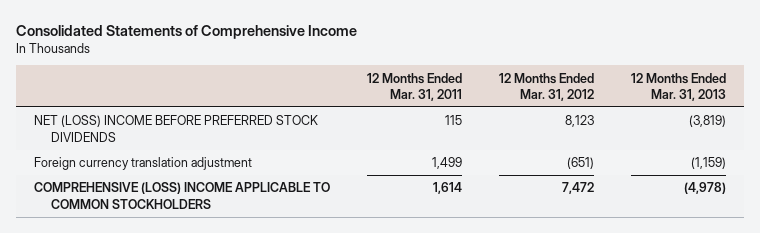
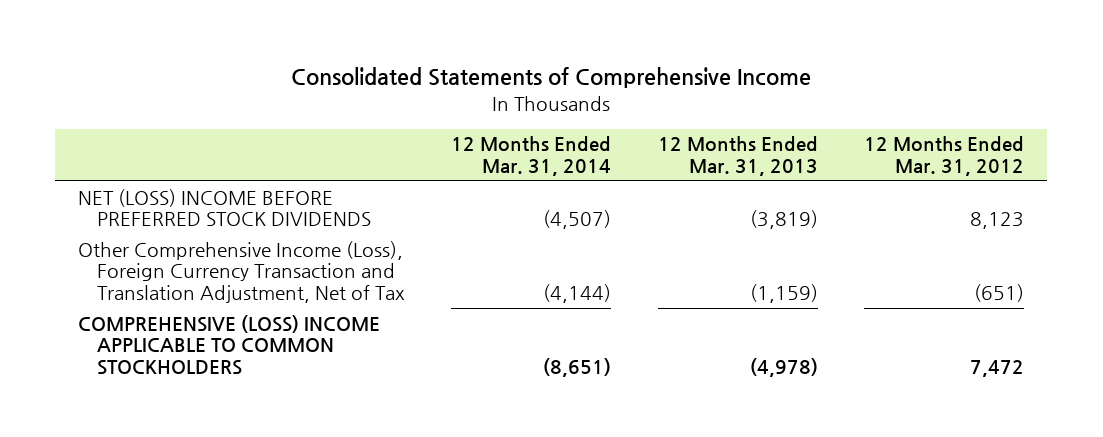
[367,72,463,101] 12 Months Ended Mar. 31, 2011 -> none
none -> [451,136,612,177] 12 Months Ended Mar. 31, 2014
[34,157,253,171] Foreign currency translation adjustment -> [78,240,405,304] Other Comprehensive Income (Loss), Foreign Currency Transaction and Translation Adjustment, Net of Tax

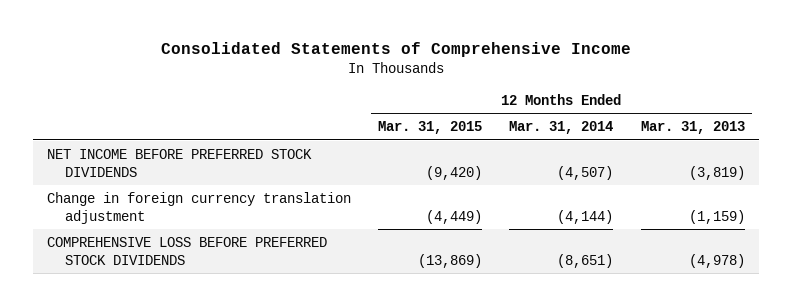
[864,136,1025,177] 12 Months Ended Mar. 31, 2012 -> none
none -> [377,121,482,135] Mar. 31, 2015
[78,188,371,227] NET (LOSS) INCOME BEFORE PREFERRED STOCK DIVIDENDS -> [46,148,312,177] NET INCOME BEFORE PREFERRED STOCK DIVIDENDS
[78,240,405,304] Other Comprehensive Income (Loss), Foreign Currency Transaction and Translation Adjustment, Net of Tax -> [46,191,351,224] Change in foreign currency translation adjustment
[78,314,381,376] COMPREHENSIVE (LOSS) INCOME APPLICABLE TO COMMON STOCKHOLDERS -> [46,236,327,265] COMPREHENSIVE LOSS BEFORE PREFERRED STOCK DIVIDENDS

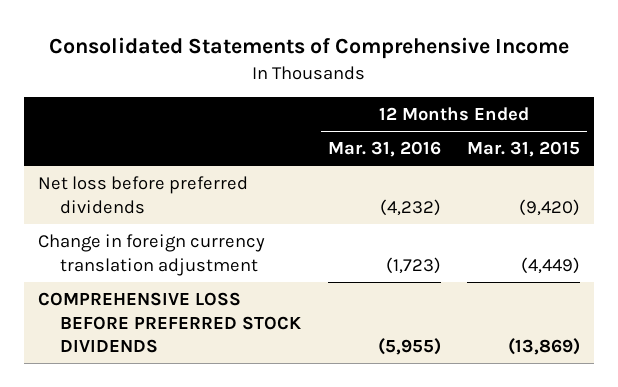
[509,121,614,135] Mar. 31, 2014 -> none
[640,121,745,135] Mar. 31, 2013 -> none
none -> [327,141,441,158] Mar. 31, 2016
[46,148,312,177] NET INCOME BEFORE PREFERRED STOCK DIVIDENDS -> [37,175,248,214] Net loss before preferred dividends

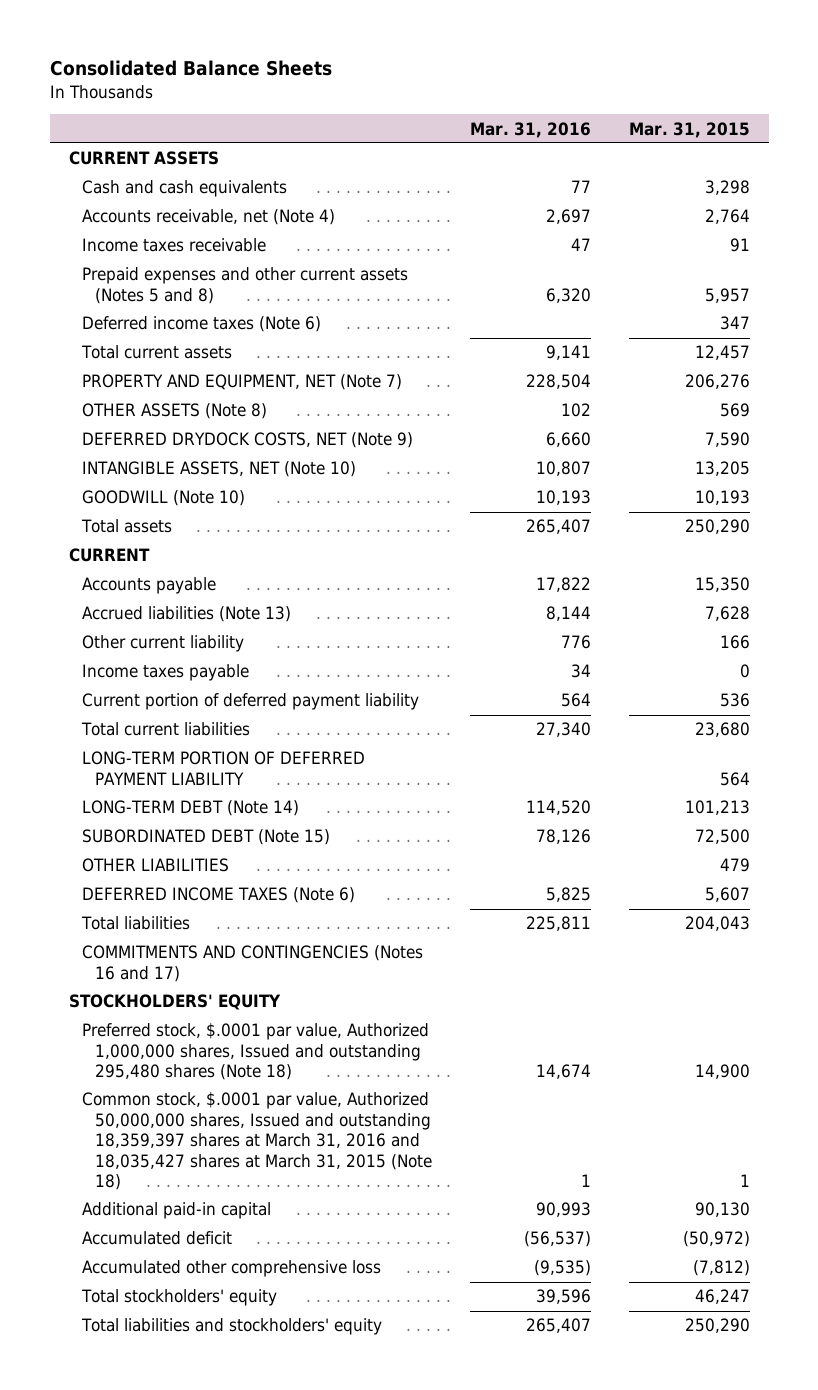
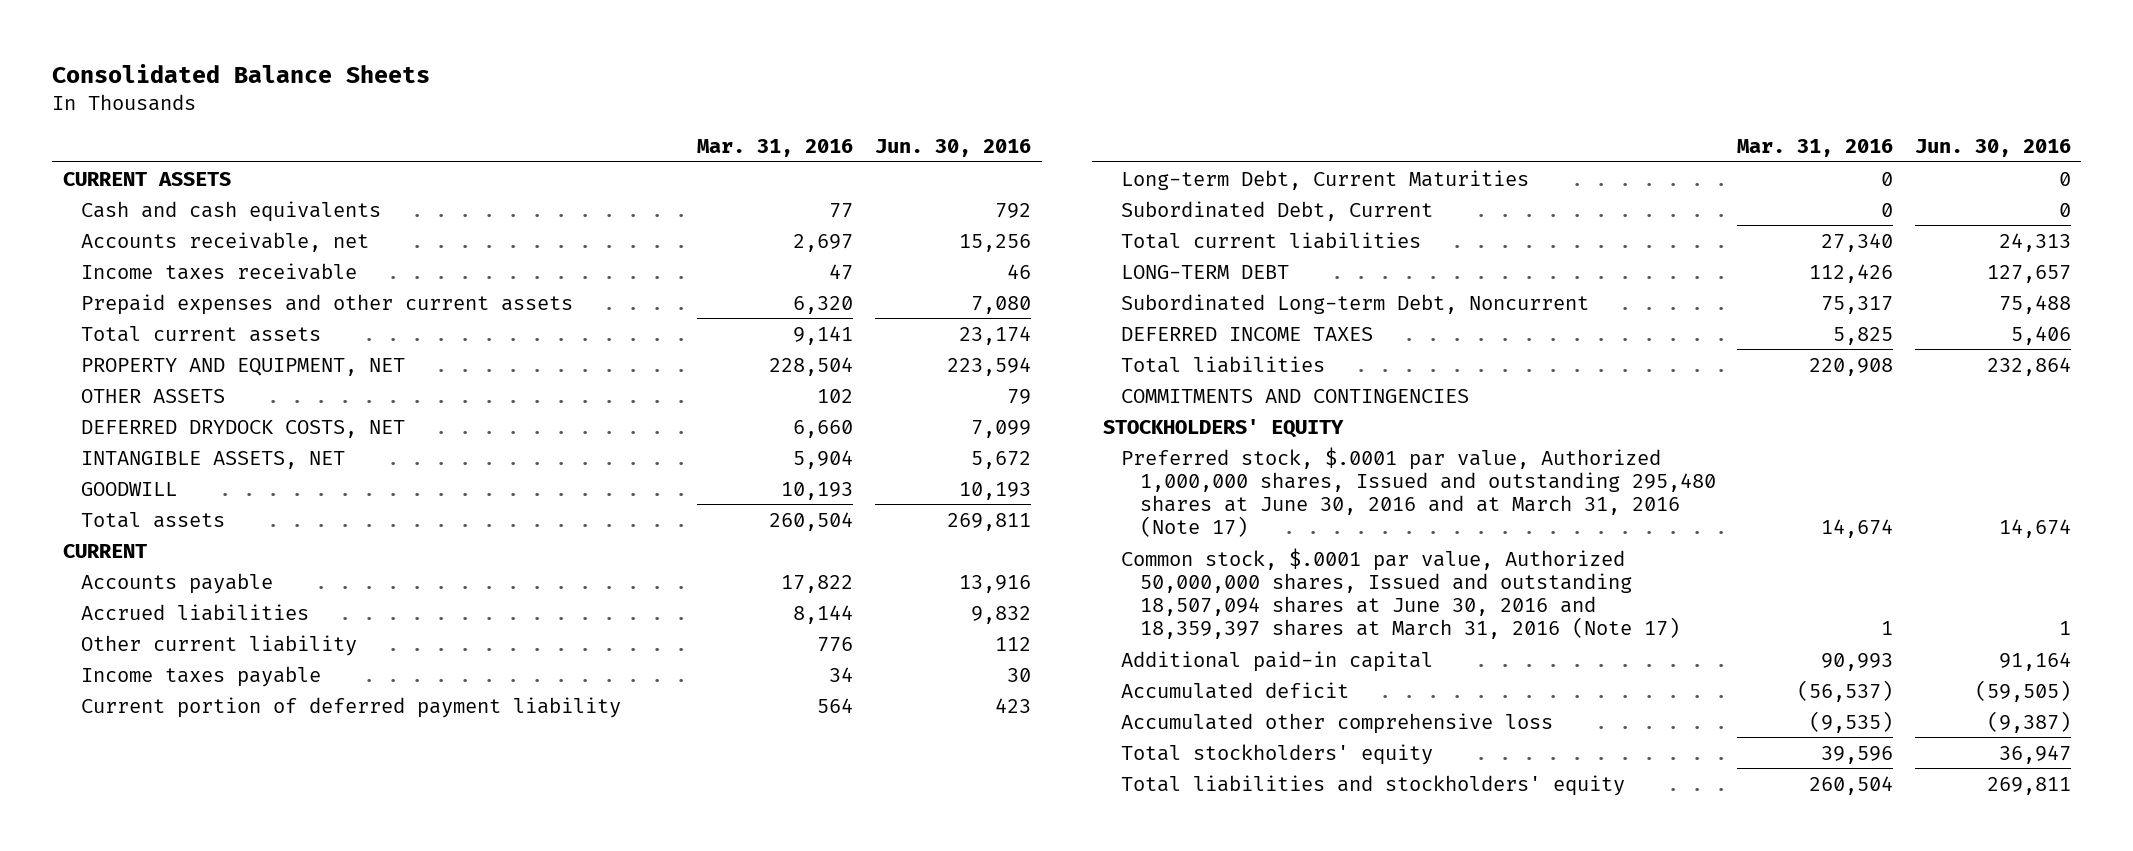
[628,121,750,138] Mar. 31, 2015 -> none
none -> [874,138,1031,157] Jun. 30, 2016
[81,209,335,226] Accounts receivable, net (Note 4) -> [81,231,370,252] Accounts receivable, net
[81,316,321,333] Deferred income taxes (Note 6) -> none
[81,267,408,304] Prepaid expenses and other current assets (Notes 5 and 8) -> [81,293,574,315] Prepaid expenses and other current assets
[81,374,402,391] PROPERTY AND EQUIPMENT, NET (Note 7) -> [81,357,406,376] PROPERTY AND EQUIPMENT, NET
[81,403,267,420] OTHER ASSETS (Note 8) -> [81,388,226,403] OTHER ASSETS
[81,432,413,449] DEFERRED DRYDOCK COSTS, NET (Note 9) -> [81,419,406,438] DEFERRED DRYDOCK COSTS, NET
[81,461,356,478] INTANGIBLE ASSETS, NET (Note 10) -> [81,450,346,469] INTANGIBLE ASSETS, NET
[535,461,591,477] 10,807 -> [793,449,854,469] 5,904
[81,490,245,507] GOODWILL (Note 10) -> [81,481,178,496] GOODWILL
[525,519,591,535] 265,407 -> [769,511,854,531] 260,504
[81,606,291,623] Accrued liabilities (Note 13) -> [81,603,310,621] Accrued liabilities
none -> [1121,169,1530,190] Long-term Debt, Current Maturities
none -> [1121,200,1434,221] Subordinated Debt, Current
[81,751,365,785] LONG-TERM PORTION OF DEFERRED PAYMENT LIABILITY -> none
[81,858,229,873] OTHER LIABILITIES -> none
[81,800,299,817] LONG-TERM DEBT (Note 14) -> [1121,264,1290,279] LONG-TERM DEBT
[525,800,591,816] 114,520 -> [1809,263,1894,283] 112,426
[81,829,330,846] SUBORDINATED DEBT (Note 15) -> [1121,293,1590,314] Subordinated Long-term Debt, Noncurrent
[535,829,591,845] 78,126 -> [1821,295,1894,314] 75,317
[81,887,355,904] DEFERRED INCOME TAXES (Note 6) -> [1121,326,1374,341] DEFERRED INCOME TAXES
[525,916,591,932] 225,811 -> [1809,357,1894,376] 220,908
[81,945,423,982] COMMITMENTS AND CONTINGENCIES (Notes 16 and 17) -> [1121,388,1470,403] COMMITMENTS AND CONTINGENCIES
[81,1023,429,1081] Preferred stock, $.0001 par value, Authorized 1,000,000 shares, Issued and outstanding 295,480 shares (Note 18) -> [1121,446,1716,538] Preferred stock, $.0001 par value, Authorized 1,000,000 shares, Issued and outstanding 295,480 shares at June 30, 2016 and at March 31, 2016 (Note 17)
[81,1092,432,1190] Common stock, $.0001 par value, Authorized 50,000,000 shares, Issued and outstanding 18,359,397 shares at March 31, 2016 and 18,035,427 shares at March 31, 2015 (Note 18) -> [1121,547,1680,640] Common stock, $.0001 par value, Authorized 50,000,000 shares, Issued and outstanding 18,507,094 shares at June 30, 2016 and 18,359,397 shares at March 31, 2016 (Note 17)
[525,1318,591,1334] 265,407 -> [1809,775,1894,795] 260,504

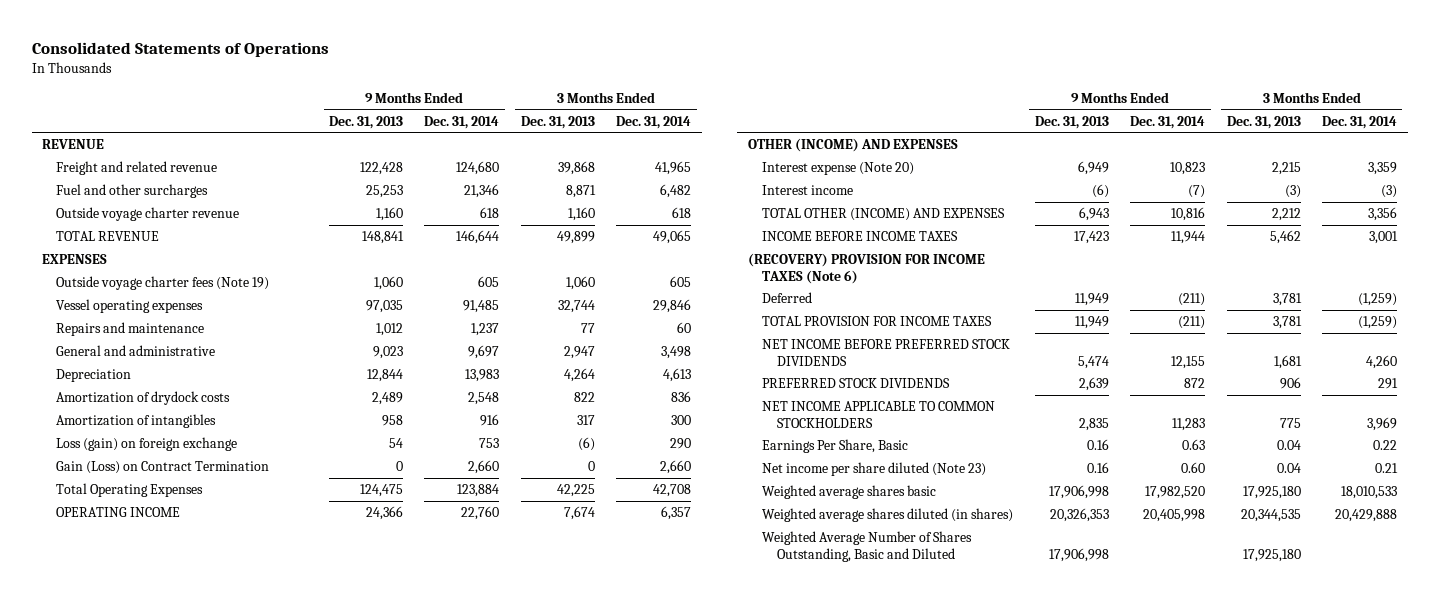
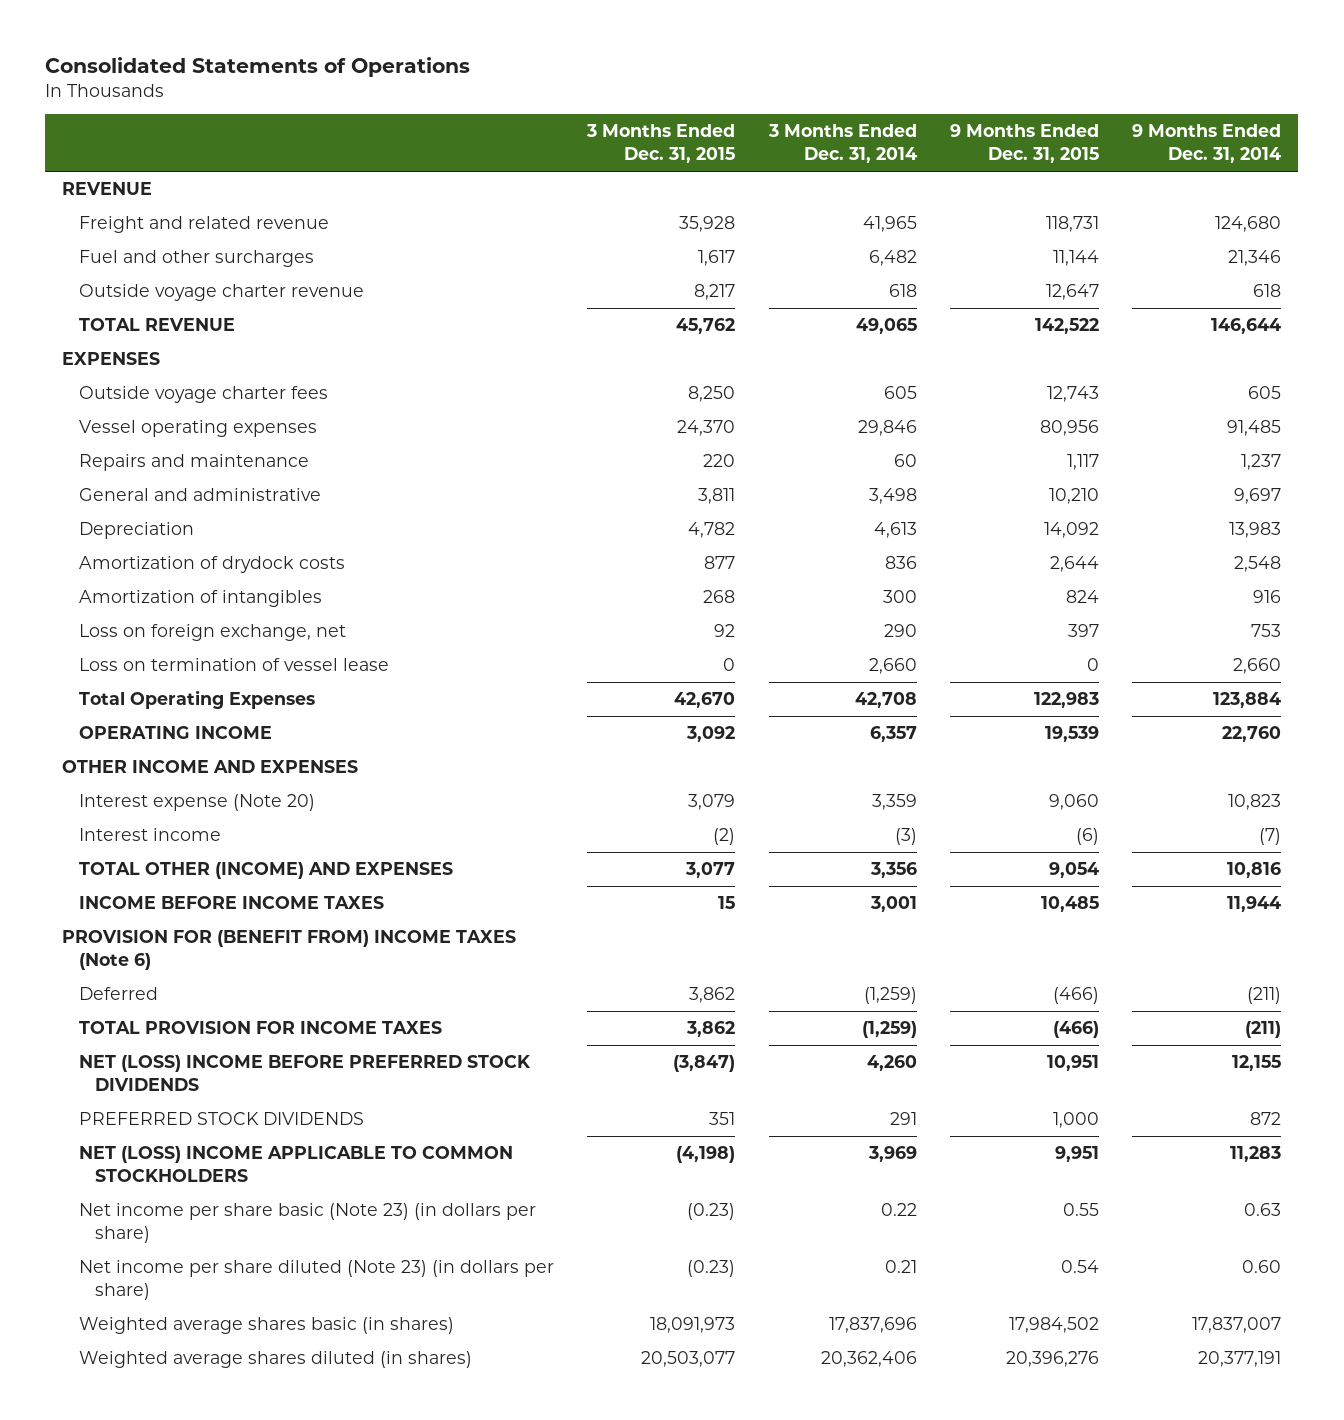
[328,115,403,129] Dec. 31, 2013 -> none
[520,115,595,129] Dec. 31, 2013 -> none
none -> [586,124,736,164] 3 Months Ended Dec. 31, 2015
none -> [950,124,1100,164] 9 Months Ended Dec. 31, 2015
[56,276,270,291] Outside voyage charter fees (Note 19) -> [78,386,328,404] Outside voyage charter fees
[56,437,238,452] Loss (gain) on foreign exchange -> [78,624,346,642] Loss on foreign exchange, net
[56,461,270,475] Gain (Loss) on Contract Termination -> [78,658,389,672] Loss on termination of vessel lease
[748,138,959,153] OTHER (INCOME) AND EXPENSES -> [62,760,359,774] OTHER INCOME AND EXPENSES
[748,253,986,284] (RECOVERY) PROVISION FOR INCOME TAXES (Note 6) -> [62,930,517,970] PROVISION FOR (BENEFIT FROM) INCOME TAXES (Note 6)
[762,339,1011,366] NET INCOME BEFORE PREFERRED STOCK DIVIDENDS -> [78,1055,531,1091] NET (LOSS) INCOME BEFORE PREFERRED STOCK DIVIDENDS
[762,531,973,562] Weighted Average Number of Shares Outstanding, Basic and Diluted -> none
[762,401,996,428] NET INCOME APPLICABLE TO COMMON STOCKHOLDERS -> [78,1146,513,1182] NET (LOSS) INCOME APPLICABLE TO COMMON STOCKHOLDERS
[762,439,909,454] Earnings Per Share, Basic -> [78,1203,536,1243] Net income per share basic (Note 23) (in dollars per share)
[762,462,987,477] Net income per share diluted (Note 23) -> [78,1260,554,1300] Net income per share diluted (Note 23) (in dollars per share)
[762,485,937,500] Weighted average shares basic -> [78,1317,454,1335] Weighted average shares basic (in shares)
[1145,486,1206,500] 17,982,520 -> [1192,1317,1282,1334] 17,837,007
[1341,486,1398,500] 18,010,533 -> [828,1317,917,1334] 17,837,696
[1143,509,1206,523] 20,405,998 -> [1198,1351,1282,1368] 20,377,191
[1335,509,1398,523] 20,429,888 -> [820,1351,917,1368] 20,362,406

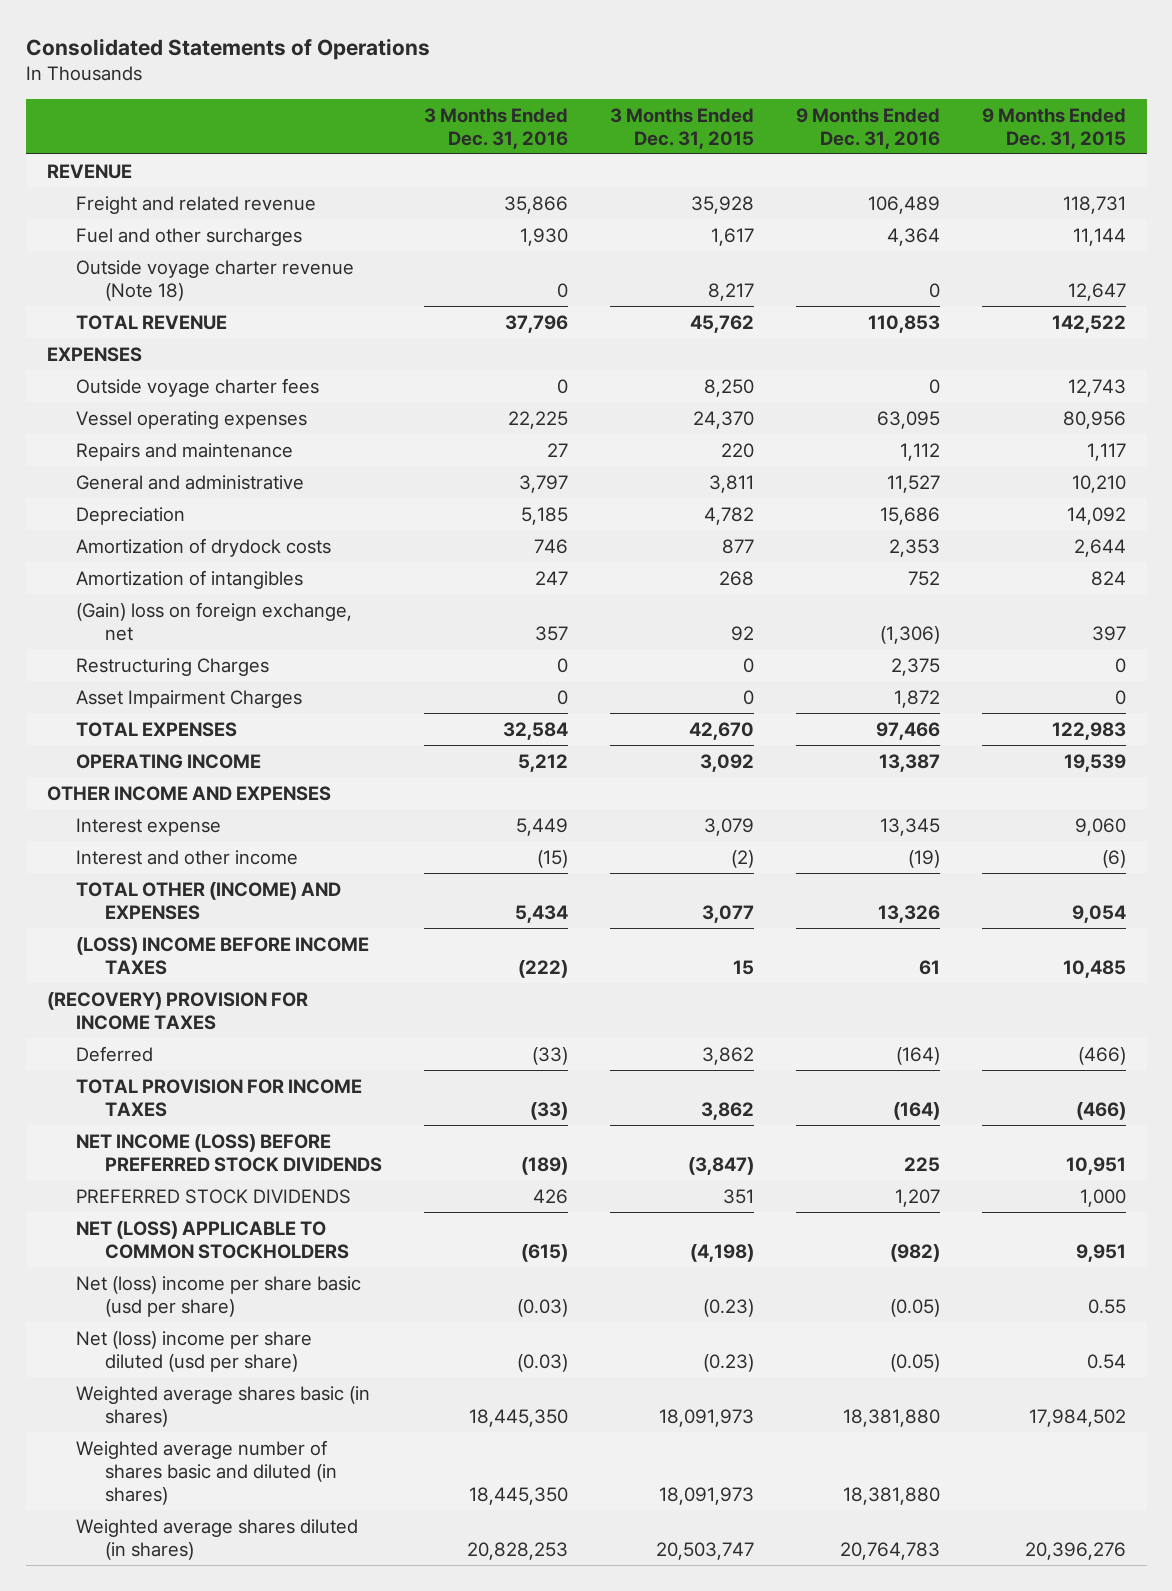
[767,124,917,164] 3 Months Ended Dec. 31, 2014 -> none
[1132,124,1282,164] 9 Months Ended Dec. 31, 2014 -> none
none -> [423,107,568,149] 3 Months Ended Dec. 31, 2016
none -> [795,107,940,149] 9 Months Ended Dec. 31, 2016
[78,284,364,302] Outside voyage charter revenue -> [75,259,354,301] Outside voyage charter revenue (Note 18)
[78,658,389,672] Loss on termination of vessel lease -> none
[78,624,346,642] Loss on foreign exchange, net -> [75,601,352,641] (Gain) loss on foreign exchange, net
none -> [75,657,269,676] Restructuring Charges
none -> [75,689,302,708] Asset Impairment Charges
[78,690,315,710] Total Operating Expenses -> [75,721,237,737] TOTAL EXPENSES
[78,794,315,812] Interest expense (Note 20) -> [75,817,221,836] Interest expense
[78,828,221,842] Interest income -> [75,849,298,865] Interest and other income
[78,896,384,910] INCOME BEFORE INCOME TAXES -> [75,936,369,975] (LOSS) INCOME BEFORE INCOME TAXES
[62,930,517,970] PROVISION FOR (BENEFIT FROM) INCOME TAXES (Note 6) -> [46,991,308,1030] (RECOVERY) PROVISION FOR INCOME TAXES
[78,1055,531,1091] NET (LOSS) INCOME BEFORE PREFERRED STOCK DIVIDENDS -> [75,1133,382,1172] NET INCOME (LOSS) BEFORE PREFERRED STOCK DIVIDENDS
[78,1146,513,1182] NET (LOSS) INCOME APPLICABLE TO COMMON STOCKHOLDERS -> [75,1220,349,1259] NET (LOSS) APPLICABLE TO COMMON STOCKHOLDERS
[78,1203,536,1243] Net income per share basic (Note 23) (in dollars per share) -> [75,1275,361,1317] Net (loss) income per share basic (usd per share)
[78,1260,554,1300] Net income per share diluted (Note 23) (in dollars per share) -> [75,1330,312,1372] Net (loss) income per share diluted (usd per share)
none -> [75,1439,337,1505] Weighted average number of shares basic and diluted (in shares)
[641,1351,736,1368] 20,503,077 -> [655,1541,754,1560] 20,503,747

